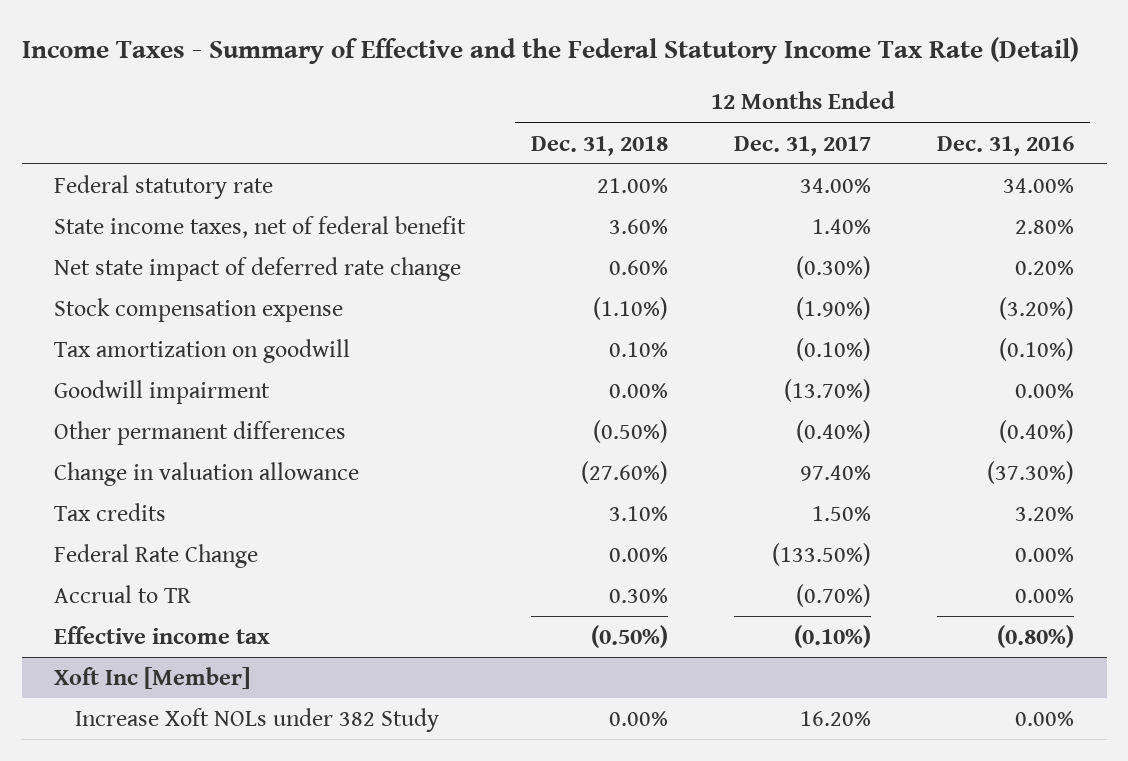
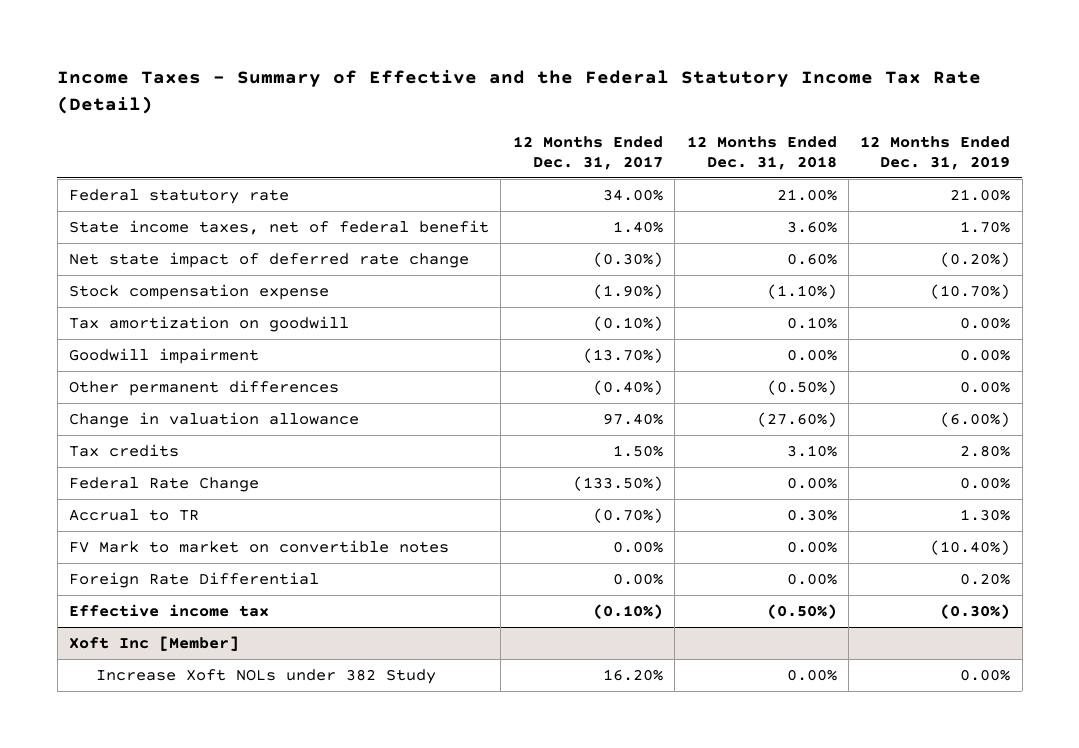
[936,135,1074,156] Dec. 31, 2016 -> none
none -> [860,136,1011,170] 12 Months Ended Dec. 31, 2019
none -> [69,539,450,553] FV Mark to market on convertible notes
none -> [69,571,320,588] Foreign Rate Differential

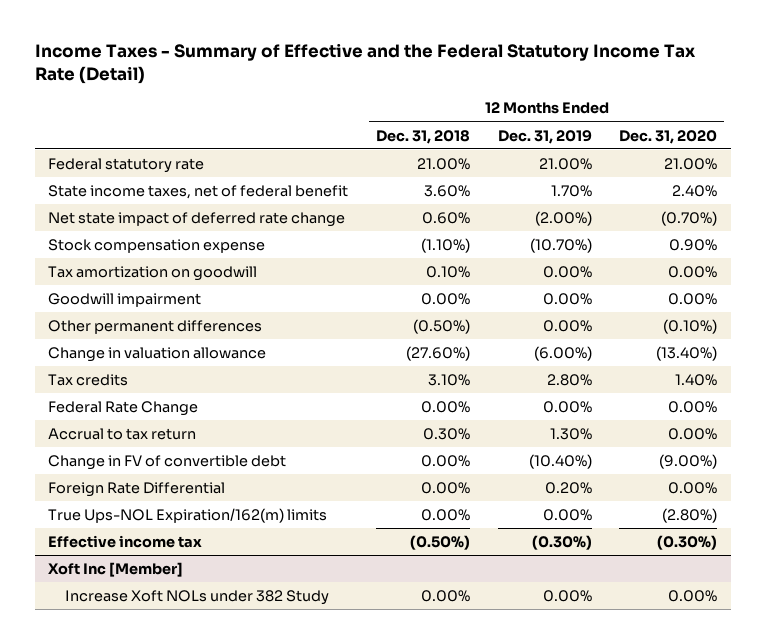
[512,136,663,170] 12 Months Ended Dec. 31, 2017 -> none
none -> [619,129,718,144] Dec. 31, 2020
[940,251,1011,267] (0.20%) -> [534,210,592,226] (2.00%)
[69,508,200,521] Accrual to TR -> [48,427,197,440] Accrual to tax return
[69,539,450,553] FV Mark to market on convertible notes -> [48,454,287,470] Change in FV of convertible debt
none -> [48,507,328,523] True Ups-NOL Expiration/162(m) limits

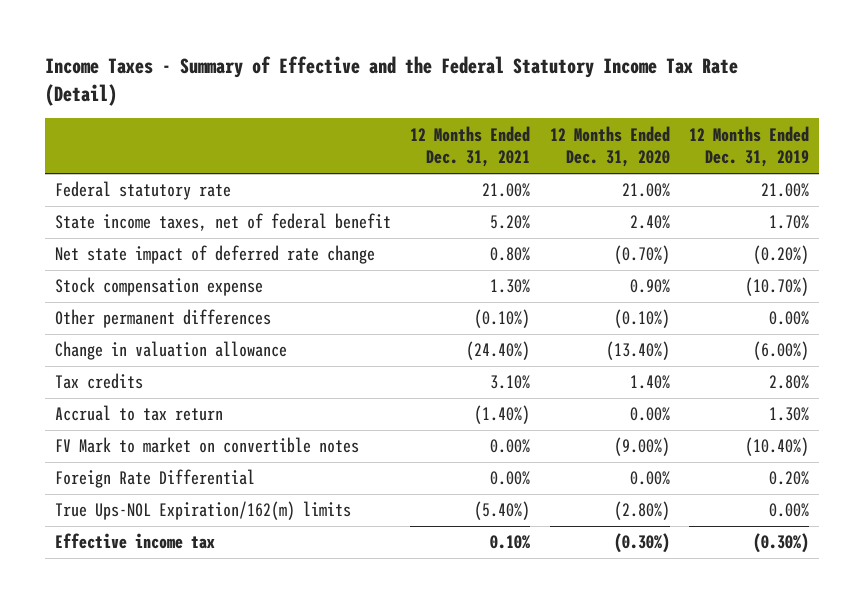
[376,129,471,144] Dec. 31, 2018 -> none
none -> [410,125,531,168] 12 Months Ended Dec. 31, 2021
[534,210,592,226] (2.00%) -> [753,245,810,265] (0.20%)
[48,265,258,281] Tax amortization on goodwill -> none
[48,292,202,307] Goodwill impairment -> none
[48,400,199,416] Federal Rate Change -> none
[48,454,287,470] Change in FV of convertible debt -> [54,437,359,454] FV Mark to market on convertible notes
[48,561,184,577] Xoft Inc [Member] -> none
[65,589,330,605] Increase Xoft NOLs under 382 Study -> none

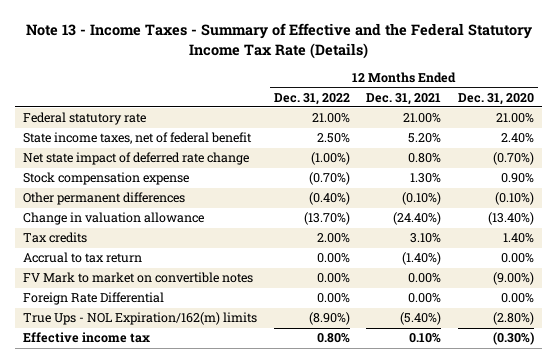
[45,55,739,106] Income Taxes - Summary of Effective and the Federal Statutory Income Tax Rate (Detail) -> [25,22,532,59] Note 13 - Income Taxes - Summary of Effective and the Federal Statutory Income Tax Rate (Details)
[689,125,810,168] 12 Months Ended Dec. 31, 2019 -> none
none -> [273,92,350,105] Dec. 31, 2022
[54,501,351,521] True Ups-NOL Expiration/162(m) limits -> [23,312,258,326] True Ups - NOL Expiration/162(m) limits

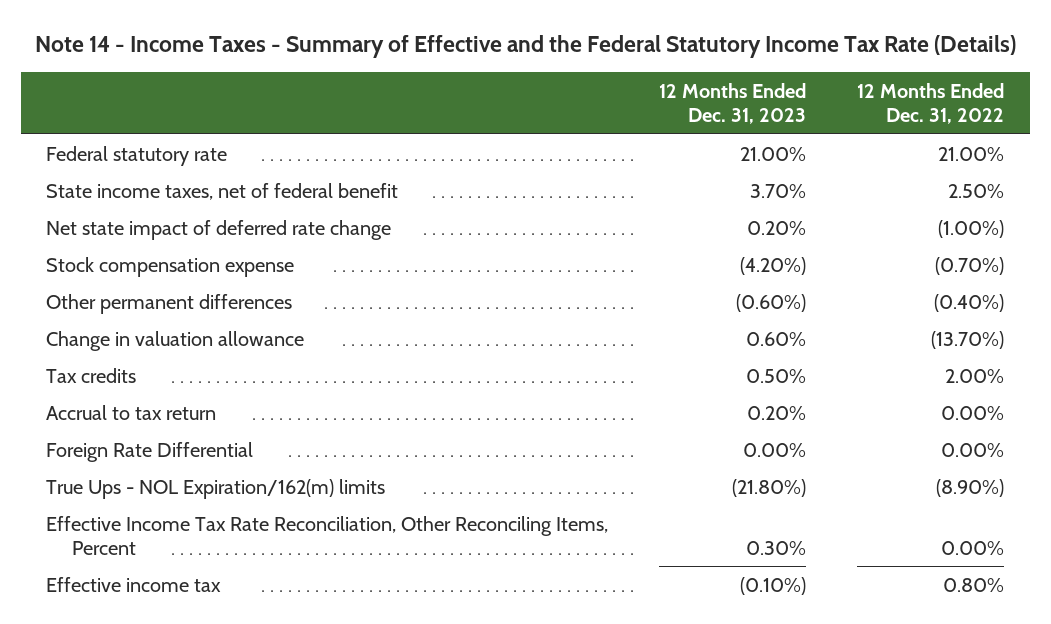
[25,22,532,59] Note 13 - Income Taxes - Summary of Effective and the Federal Statutory Income Tax Rate (Details) -> [35,35,1017,59] Note 14 - Income Taxes - Summary of Effective and the Federal Statutory Income Tax Rate (Details)
[366,92,442,105] Dec. 31, 2021 -> none
[457,92,534,105] Dec. 31, 2020 -> none
none -> [659,82,807,125] 12 Months Ended Dec. 31, 2023
[23,272,254,284] FV Mark to market on convertible notes -> none
none -> [46,515,609,555] Effective Income Tax Rate Reconciliation, Other Reconciling Items, Percent

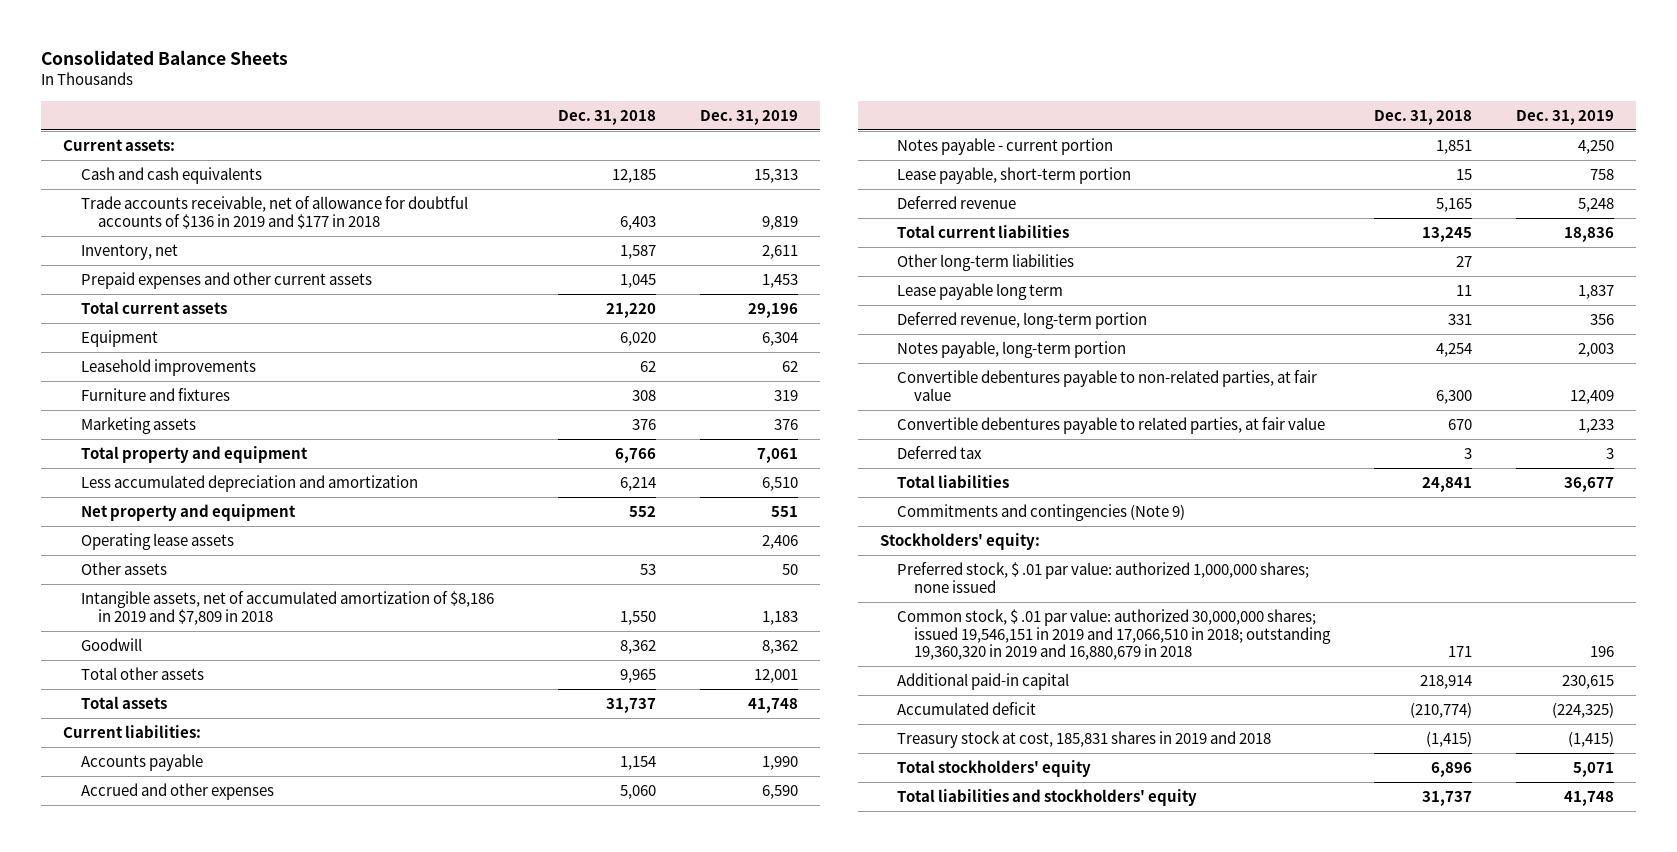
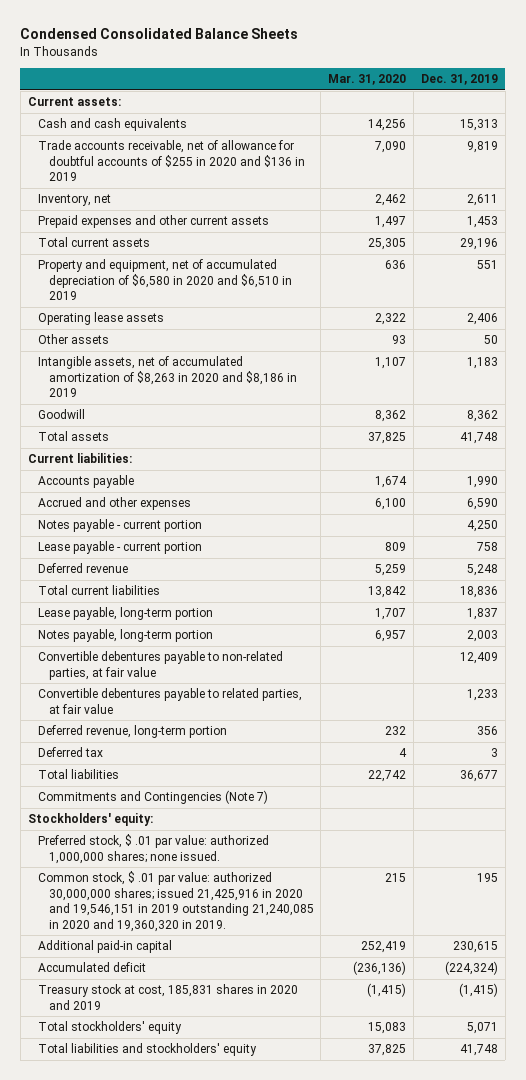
[41,49,289,65] Consolidated Balance Sheets -> [20,28,299,40] Condensed Consolidated Balance Sheets
[557,109,656,125] Dec. 31, 2018 -> none
none -> [328,74,407,86] Mar. 31, 2020
[80,196,468,229] Trade accounts receivable, net of allowance for doubtful accounts of $136 in 2019 and $177 in 2018 -> [38,140,305,182] Trade accounts receivable, net of allowance for doubtful accounts of $255 in 2020 and $136 in 2019
[80,330,158,348] Equipment -> none
[80,359,256,377] Leasehold improvements -> none
[80,388,230,402] Furniture and fixtures -> none
[80,417,196,435] Marketing assets -> none
[80,446,308,464] Total property and equipment -> none
[80,475,418,493] Less accumulated depreciation and amortization -> none
[80,504,296,522] Net property and equipment -> [38,259,292,301] Property and equipment, net of accumulated depreciation of $6,580 in 2020 and $6,510 in 2019
[80,591,494,625] Intangible assets, net of accumulated amortization of $8,186 in 2019 and $7,809 in 2018 -> [38,356,297,398] Intangible assets, net of accumulated amortization of $8,263 in 2020 and $8,186 in 2019
[80,667,204,681] Total other assets -> none
[896,167,1131,185] Lease payable, short-term portion -> [38,541,203,555] Lease payable - current portion
[896,254,1074,272] Other long-term liabilities -> none
[896,283,1063,301] Lease payable long term -> [38,607,214,621] Lease payable, long-term portion
[896,312,1147,330] Deferred revenue, long-term portion -> [38,725,228,739] Deferred revenue, long-term portion
[896,504,1185,522] Commitments and contingencies (Note 9) -> [38,790,269,805] Commitments and Contingencies (Note 7)
[896,562,1309,593] Preferred stock, $ .01 par value: authorized 1,000,000 shares; none issued -> [38,834,270,864] Preferred stock, $ .01 par value: authorized 1,000,000 shares; none issued.
[896,609,1332,661] Common stock, $ .01 par value: authorized 30,000,000 shares; issued 19,546,151 in 2019 and 17,066,510 in 2018; outstanding 19,360,320 in 2019 and 16,880,679 in 2018 -> [38,871,314,932] Common stock, $ .01 par value: authorized 30,000,000 shares; issued 21,425,916 in 2020 and 19,546,151 in 2019 outstanding 21,240,085 in 2020 and 19,360,320 in 2019.
[1590,646,1615,658] 196 -> [476,873,498,883] 195
[1552,702,1615,719] (224,325) -> [444,961,498,976] (224,324)
[896,731,1271,749] Treasury stock at cost, 185,831 shares in 2019 and 2018 -> [38,984,299,1010] Treasury stock at cost, 185,831 shares in 2020 and 2019

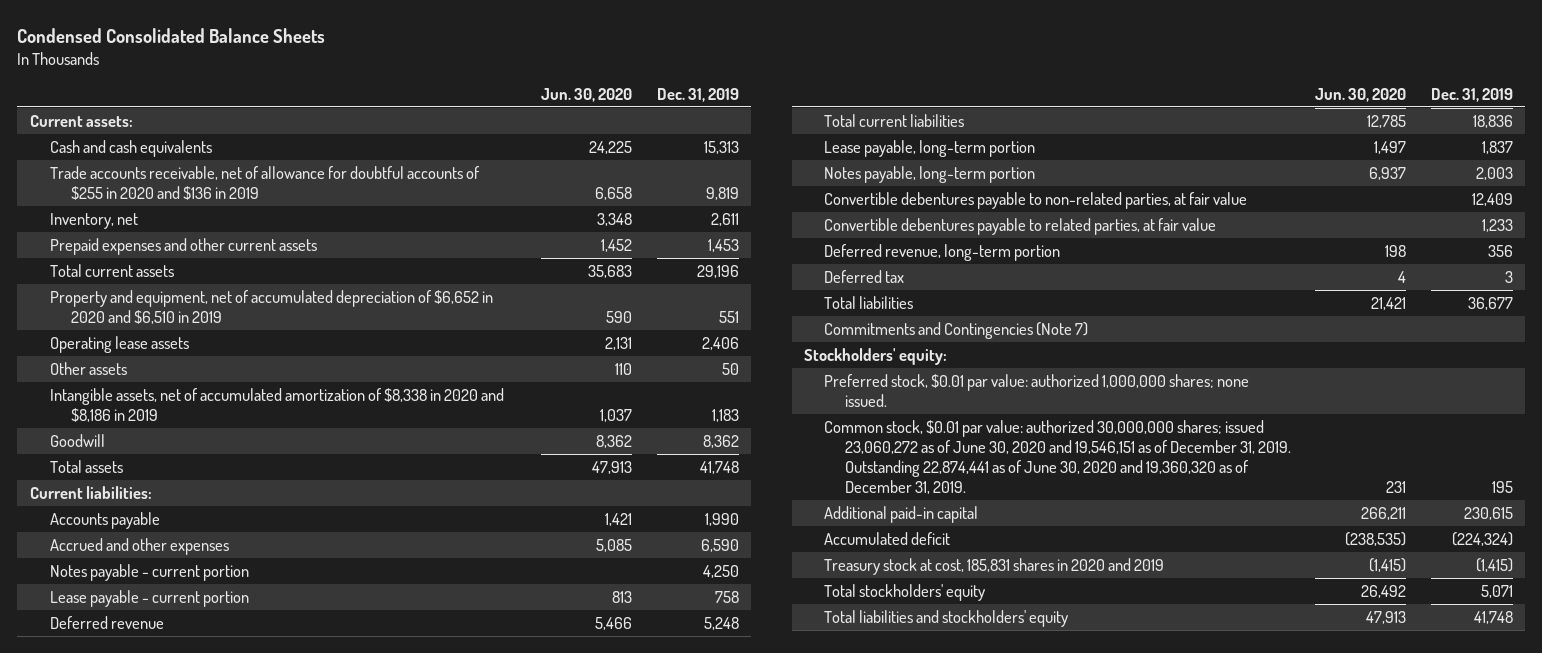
[328,74,407,86] Mar. 31, 2020 -> none
none -> [541,87,633,102] Jun. 30, 2020
[38,259,292,301] Property and equipment, net of accumulated depreciation of $6,580 in 2020 and $6,510 in 2019 -> [50,289,494,324] Property and equipment, net of accumulated depreciation of $6,652 in 2020 and $6,510 in 2019
[38,356,297,398] Intangible assets, net of accumulated amortization of $8,263 in 2020 and $8,186 in 2019 -> [50,387,505,422] Intangible assets, net of accumulated amortization of $8,338 in 2020 and $8,186 in 2019
[38,834,270,864] Preferred stock, $ .01 par value: authorized 1,000,000 shares; none issued. -> [824,373,1250,407] Preferred stock, $0.01 par value: authorized 1,000,000 shares; none issued.
[38,871,314,932] Common stock, $ .01 par value: authorized 30,000,000 shares; issued 21,425,916 in 2020 and 19,546,151 in 2019 outstanding 21,240,085 in 2020 and 19,360,320 in 2019. -> [824,419,1292,494] Common stock, $0.01 par value: authorized 30,000,000 shares; issued 23,060,272 as of June 30, 2020 and 19,546,151 as of December 31, 2019. Outstanding 22,874,441 as of June 30, 2020 and 19,360,320 as of December 31, 2019.

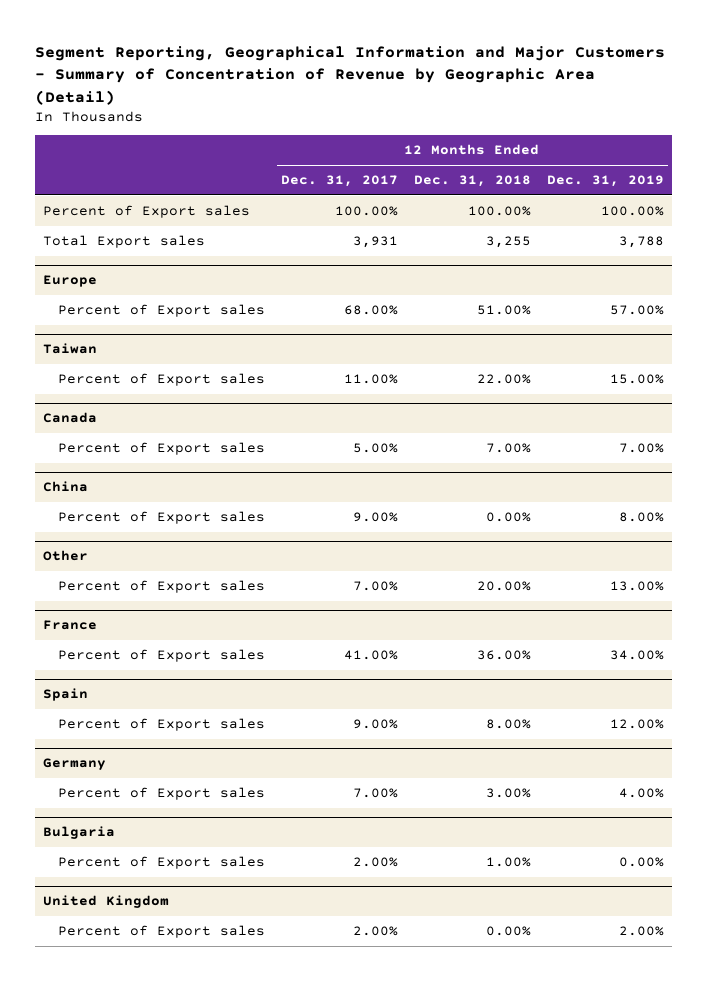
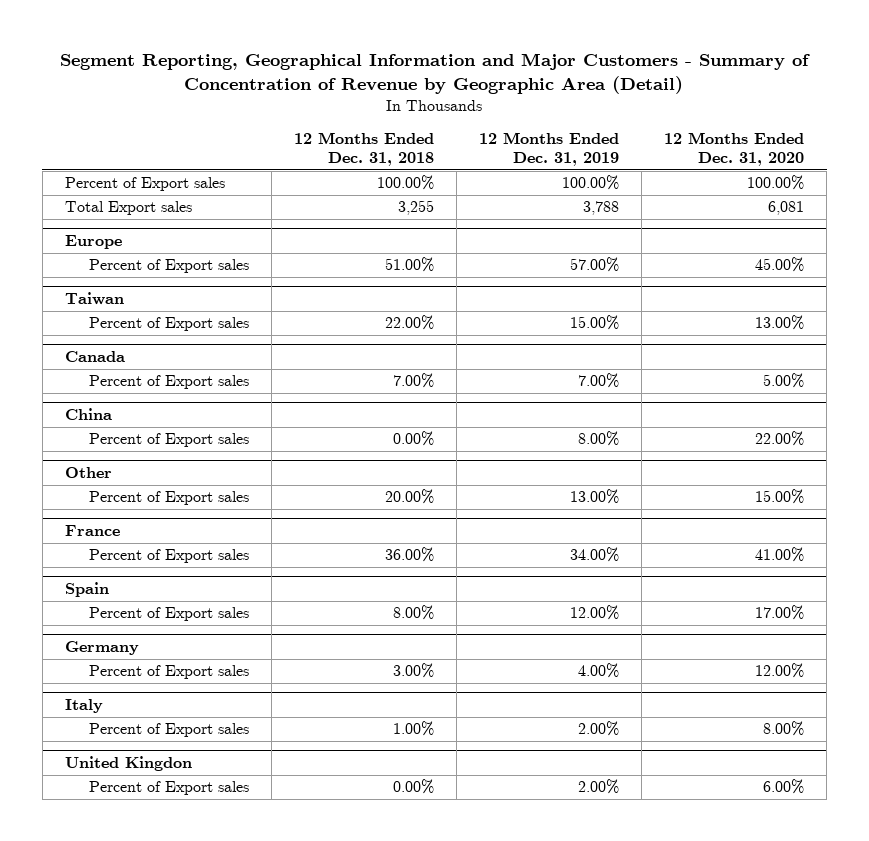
[280,175,398,188] Dec. 31, 2017 -> none
none -> [664,131,805,166] 12 Months Ended Dec. 31, 2020
[42,826,115,840] Bulgaria -> none
none -> [64,699,103,714] Italy
[618,857,664,868] 0.00% -> [577,721,619,737] 2.00%
[42,895,169,909] United Kingdom -> [64,756,192,772] United Kingdon

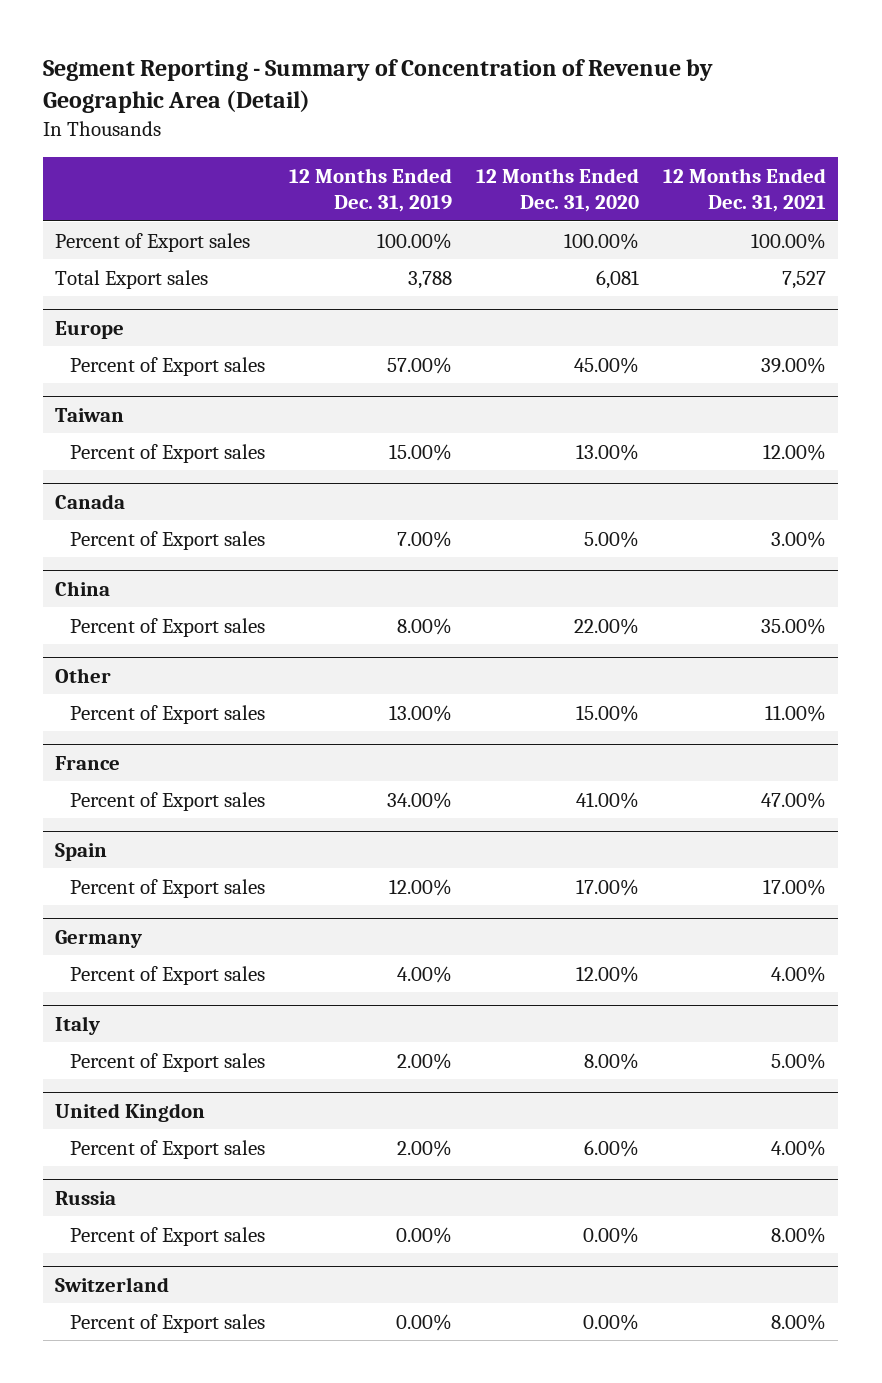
[60,52,811,94] Segment Reporting, Geographical Information and Major Customers - Summary of Concentration of Revenue by Geographic Area (Detail) -> [43,58,714,114] Segment Reporting - Summary of Concentration of Revenue by Geographic Area (Detail)
[293,131,434,166] 12 Months Ended Dec. 31, 2018 -> none
none -> [663,167,827,213] 12 Months Ended Dec. 31, 2021
none -> [55,1190,117,1205] Russia
none -> [70,1226,266,1246] Percent of Export sales
none -> [55,1276,170,1292] Switzerland
none -> [70,1313,266,1333] Percent of Export sales

